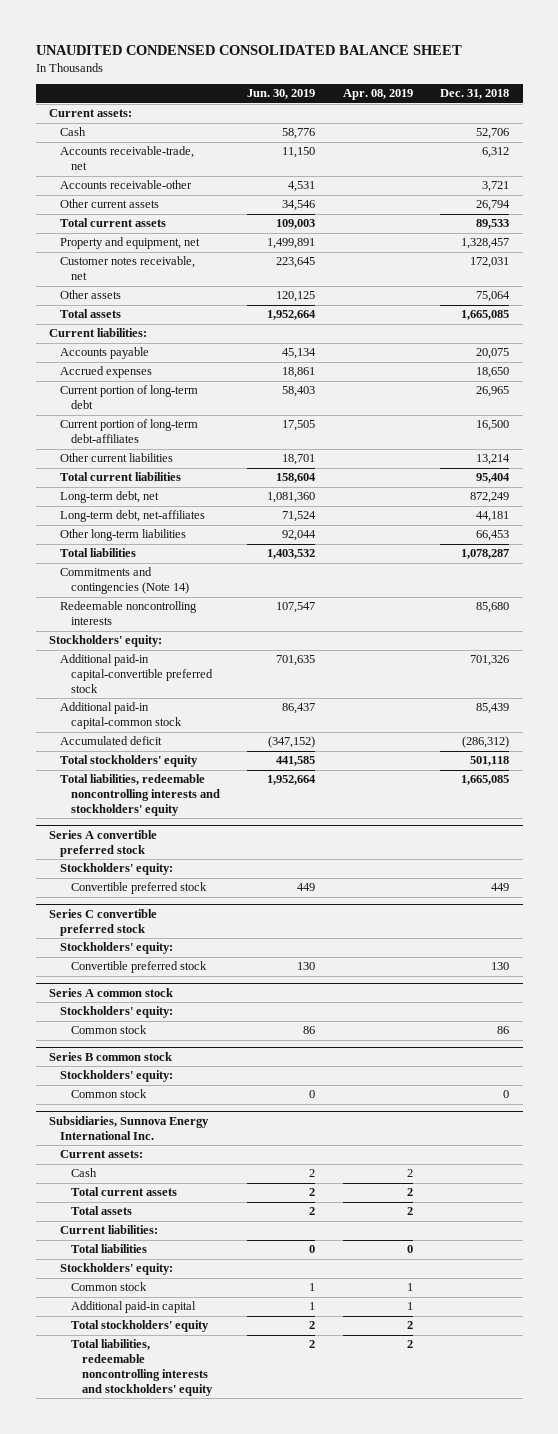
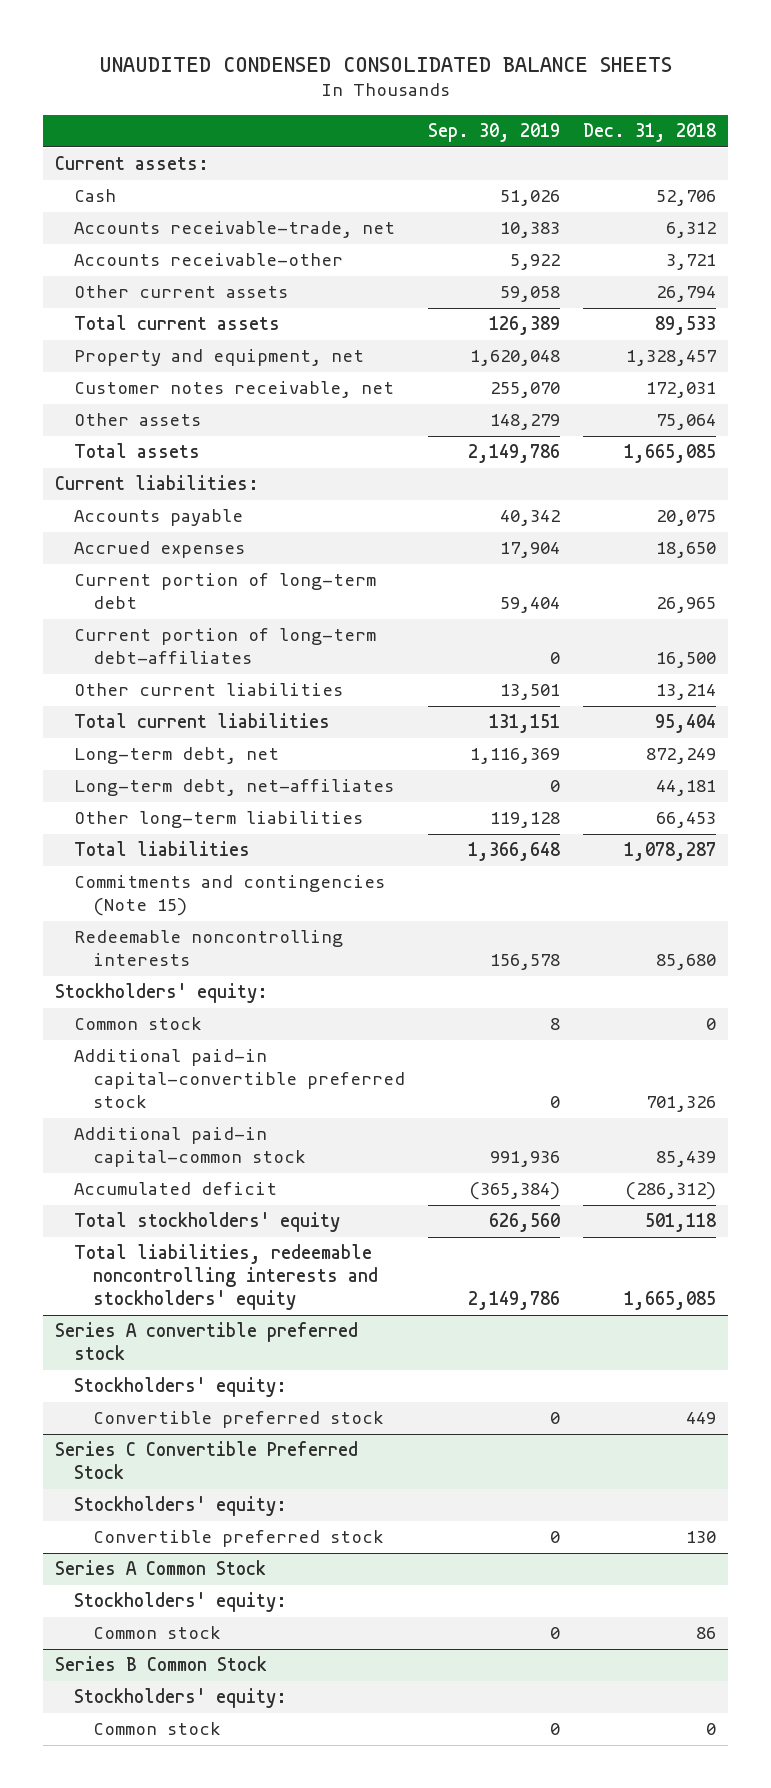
[35,44,462,55] UNAUDITED CONDENSED CONSOLIDATED BALANCE SHEET -> [98,56,672,72] UNAUDITED CONDENSED CONSOLIDATED BALANCE SHEETS
[247,89,316,100] Jun. 30, 2019 -> none
[342,89,413,101] Apr. 08, 2019 -> none
none -> [427,123,560,143] Sep. 30, 2019
[60,567,190,595] Commitments and contingencies (Note 14) -> [73,875,385,917] Commitments and contingencies (Note 15)
none -> [73,1017,202,1031] Common stock
[49,908,158,936] Series C convertible preferred stock -> [55,1441,359,1480] Series C Convertible Preferred Stock
[49,987,174,997] Series A common stock -> [55,1560,267,1576] Series A Common Stock
[49,1051,173,1061] Series B common stock -> [55,1656,268,1672] Series B Common Stock
[49,1115,210,1140] Subsidiaries, Sunnova Energy International Inc. -> none
[60,1150,144,1159] Current assets: -> none
[71,1168,98,1178] Cash -> none
[71,1187,178,1197] Total current assets -> none
[71,1206,133,1216] Total assets -> none
[60,1225,159,1235] Current liabilities: -> none
[71,1244,148,1254] Total liabilities -> none
[60,1263,174,1276] Stockholders' equity: -> none
[71,1282,148,1292] Common stock -> none
[71,1301,197,1314] Additional paid-in capital -> none
[71,1320,210,1333] Total stockholders' equity -> none
[71,1339,214,1396] Total liabilities, redeemable noncontrolling interests and stockholders' equity -> none

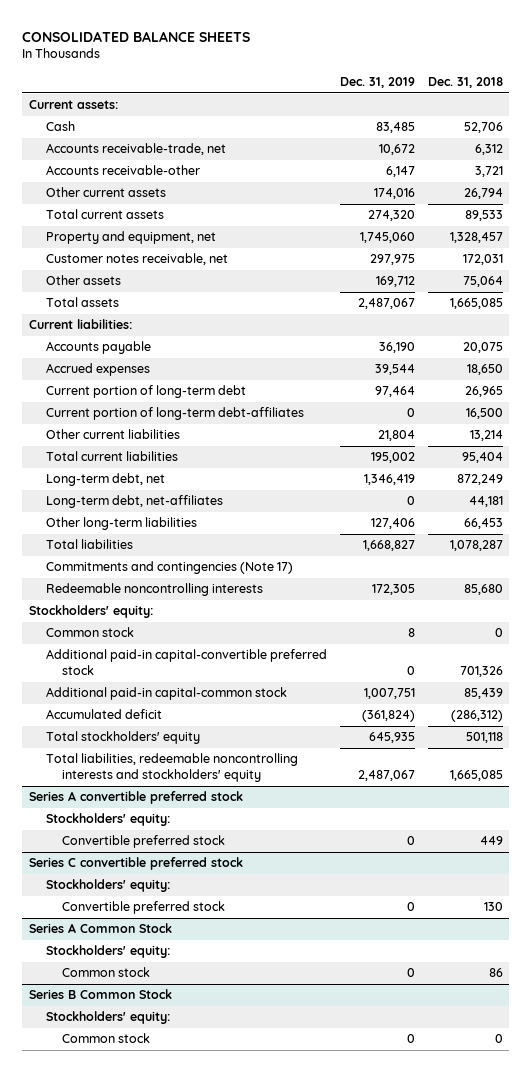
[98,56,672,72] UNAUDITED CONDENSED CONSOLIDATED BALANCE SHEETS -> [22,30,251,42] CONSOLIDATED BALANCE SHEETS
[427,123,560,143] Sep. 30, 2019 -> none
none -> [339,77,415,89] Dec. 31, 2019
[73,875,385,917] Commitments and contingencies (Note 15) -> [45,561,293,575] Commitments and contingencies (Note 17)
[55,1441,359,1480] Series C Convertible Preferred Stock -> [29,857,244,871] Series C convertible preferred stock

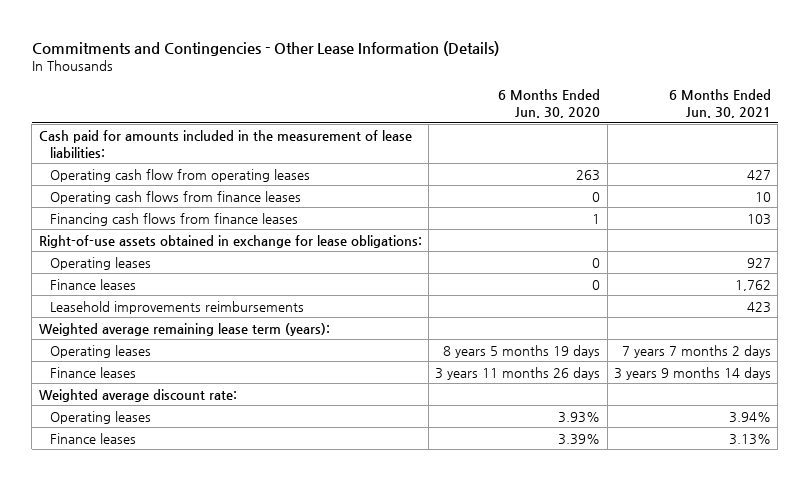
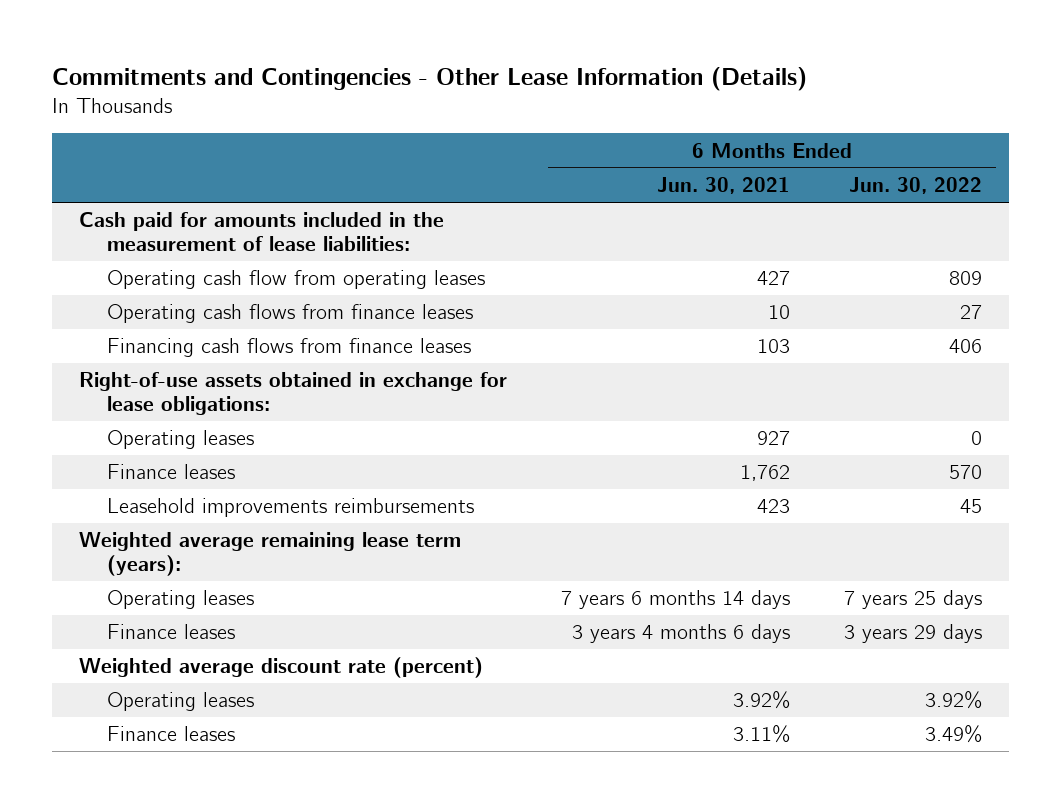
[498,89,601,119] 6 Months Ended Jun. 30, 2020 -> none
none -> [849,177,983,195] Jun. 30, 2022
[621,344,771,358] 7 years 7 months 2 days -> [561,590,791,610] 7 years 6 months 14 days
[613,366,771,380] 3 years 9 months 14 days -> [572,624,791,644] 3 years 4 months 6 days
[38,388,237,402] Weighted average discount rate: -> [79,657,484,679] Weighted average discount rate (percent)
[728,411,771,423] 3.94% -> [733,691,791,710] 3.92%
[728,433,771,445] 3.13% -> [733,725,791,744] 3.11%

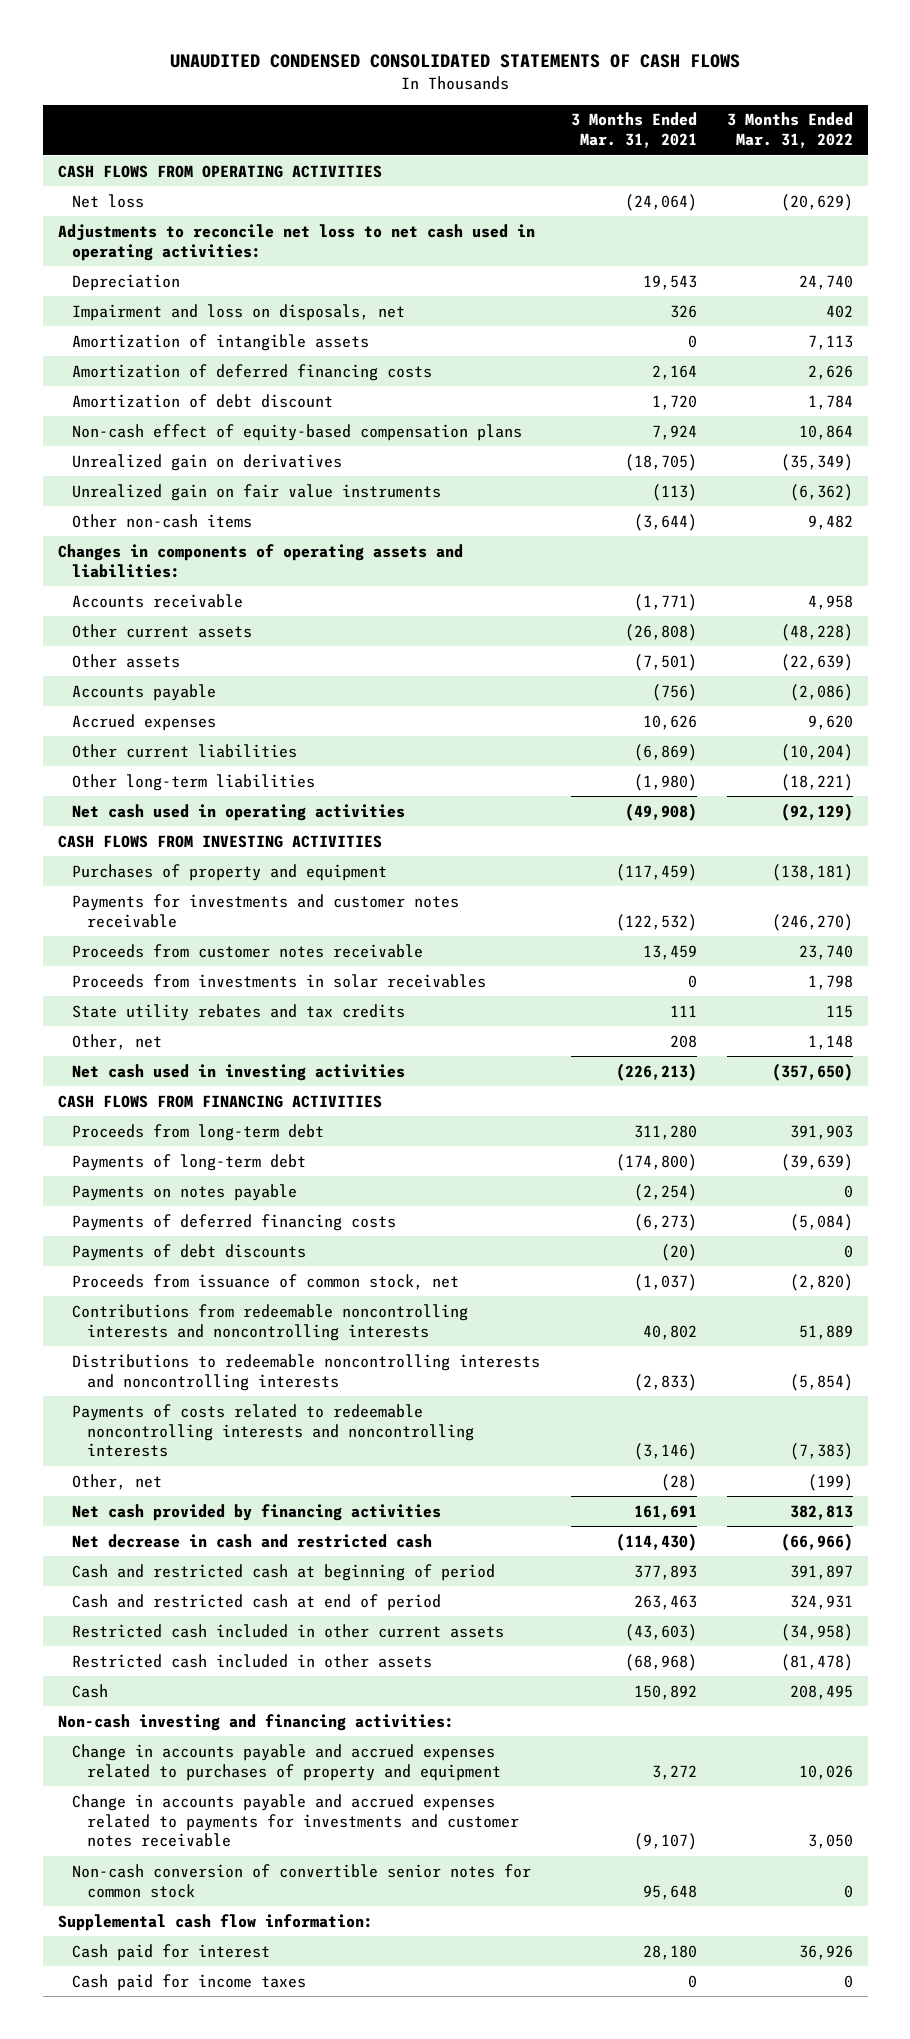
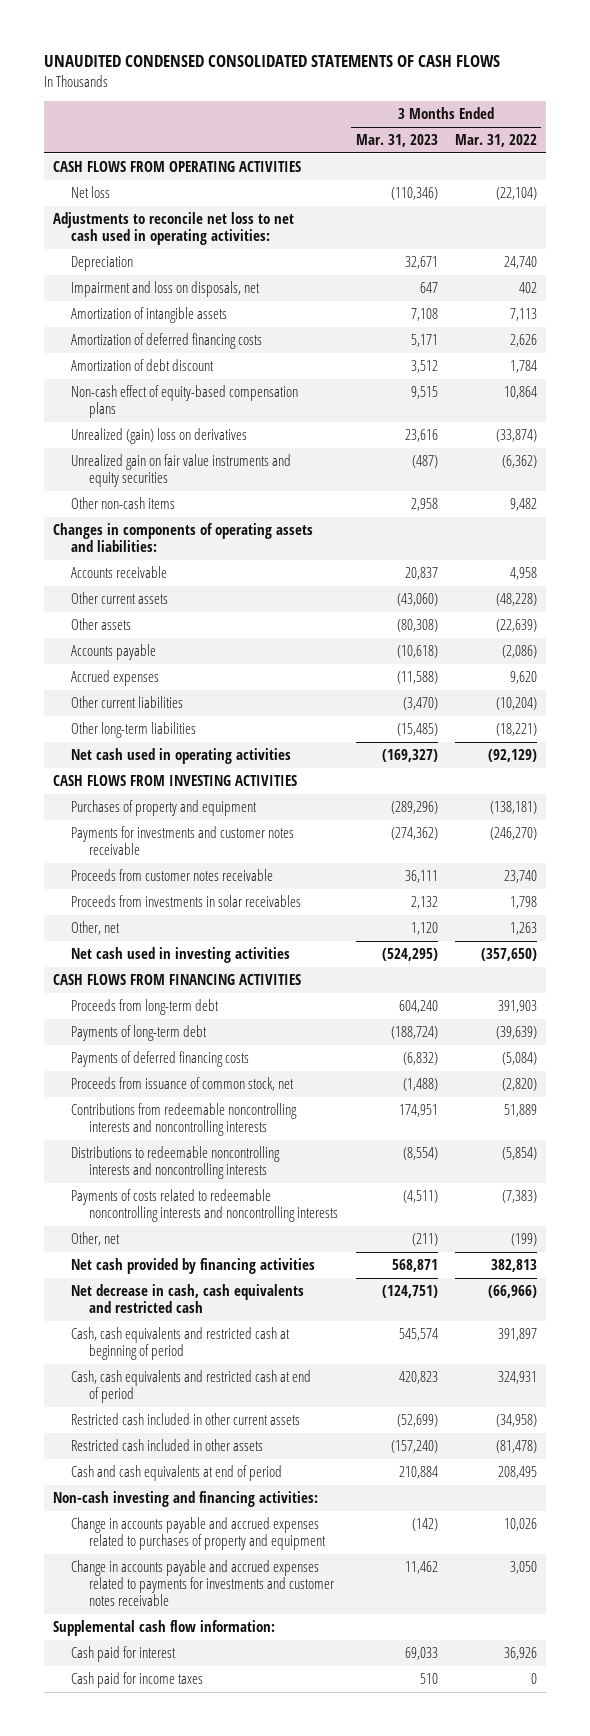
[570,112,697,149] 3 Months Ended Mar. 31, 2021 -> none
none -> [355,134,438,148] Mar. 31, 2023
[780,193,853,211] (20,629) -> [495,187,537,201] (22,104)
[72,453,343,471] Unrealized gain on derivatives -> [71,428,248,445] Unrealized (gain) loss on derivatives
[780,453,853,471] (35,349) -> [495,429,537,443] (33,874)
[72,483,442,501] Unrealized gain on fair value instruments -> [71,454,292,488] Unrealized gain on fair value instruments and equity securities
[72,1003,406,1021] State utility rebates and tax credits -> none
[807,1034,853,1050] 1,148 -> [509,922,537,936] 1,263
[72,1183,298,1201] Payments on notes payable -> none
[72,1243,307,1261] Payments of debt discounts -> none
[72,1533,433,1548] Net decrease in cash and restricted cash -> [71,1284,305,1314] Net decrease in cash, cash equivalents and restricted cash
[72,1563,496,1581] Cash and restricted cash at beginning of period -> [71,1327,291,1361] Cash, cash equivalents and restricted cash at beginning of period
[72,1593,442,1611] Cash and restricted cash at end of period -> [71,1370,312,1404] Cash, cash equivalents and restricted cash at end of period
[72,1683,109,1698] Cash -> [71,1465,283,1482] Cash and cash equivalents at end of period
[72,1863,532,1898] Non-cash conversion of convertible senior notes for common stock -> none

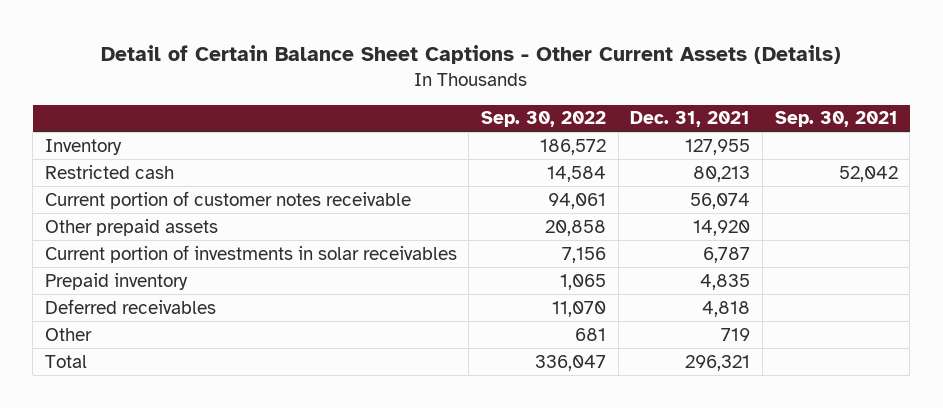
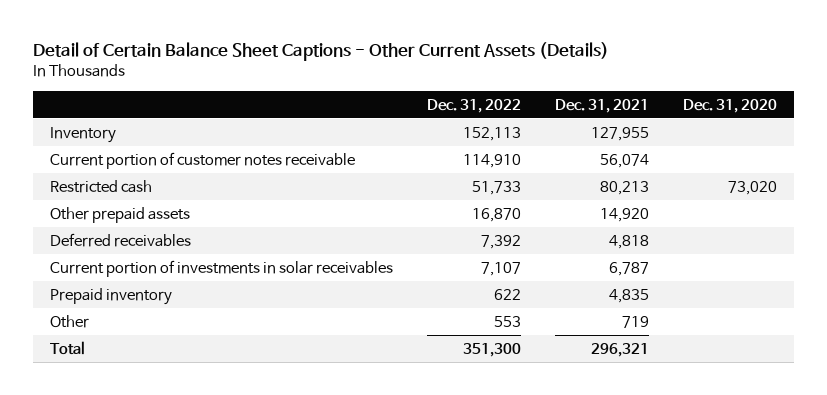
[481,111,607,128] Sep. 30, 2022 -> none
[774,111,898,128] Sep. 30, 2021 -> none
none -> [426,98,521,113] Dec. 31, 2022
none -> [682,98,777,113] Dec. 31, 2020
[44,164,174,179] Restricted cash -> [49,180,152,194] Restricted cash
[44,298,216,314] Deferred receivables -> [49,233,191,248] Deferred receivables

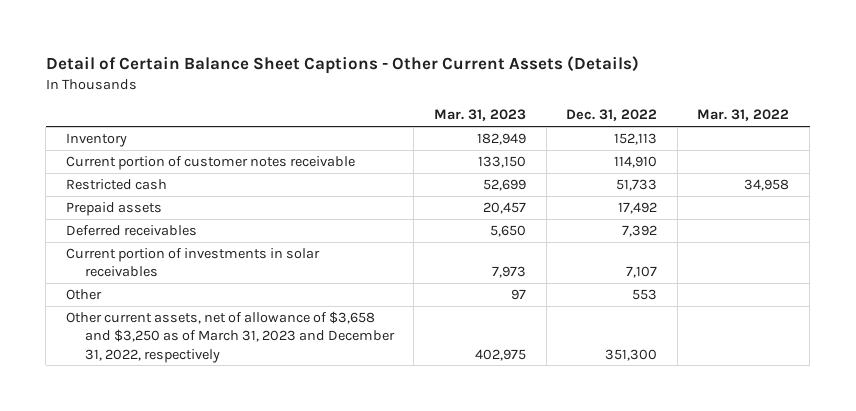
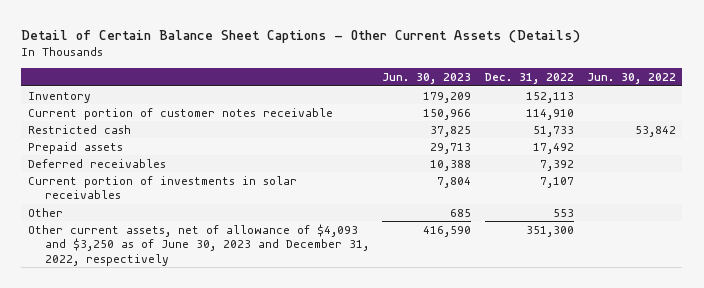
[434,109,527,122] Mar. 31, 2023 -> none
[697,109,790,122] Mar. 31, 2022 -> none
none -> [382,73,472,85] Jun. 30, 2023
none -> [586,73,676,85] Jun. 30, 2022
[66,311,395,363] Other current assets, net of allowance of $3,658 and $3,250 as of March 31, 2023 and December 31, 2022, respectively -> [27,223,370,266] Other current assets, net of allowance of $4,093 and $3,250 as of June 30, 2023 and December 31, 2022, respectively

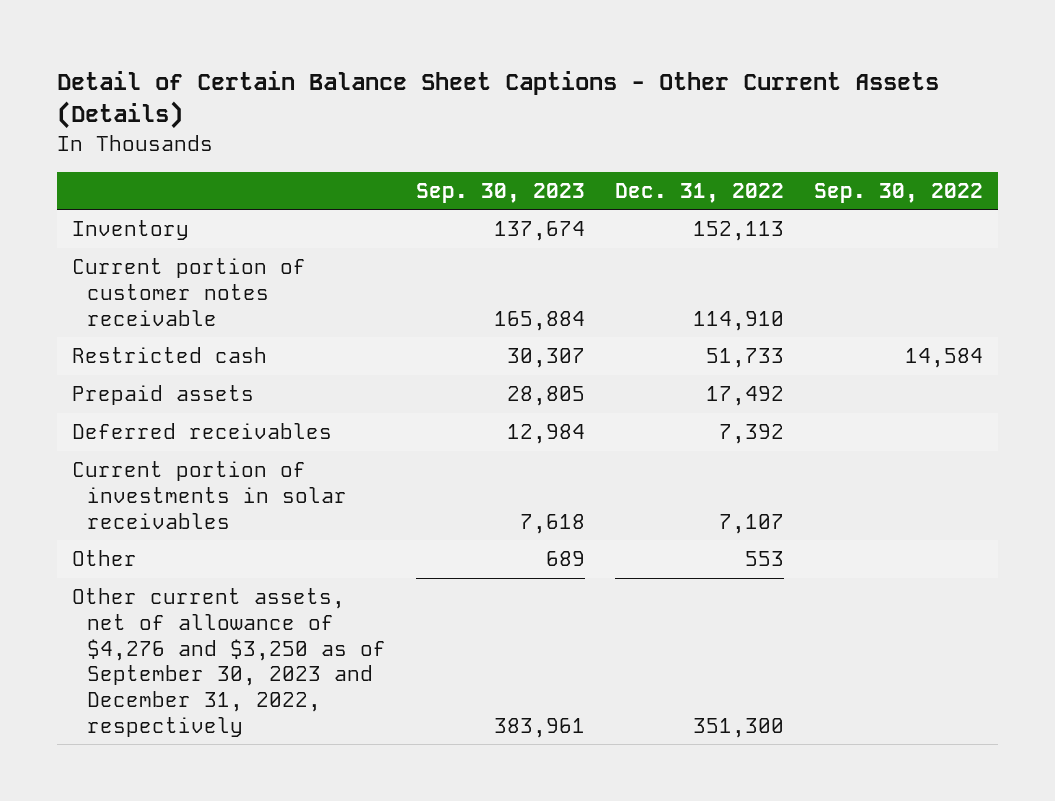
[382,73,472,85] Jun. 30, 2023 -> none
[586,73,676,85] Jun. 30, 2022 -> none
none -> [416,182,586,203] Sep. 30, 2023
none -> [814,182,984,203] Sep. 30, 2022
[27,223,370,266] Other current assets, net of allowance of $4,093 and $3,250 as of June 30, 2023 and December 31, 2022, respectively -> [72,588,387,737] Other current assets, net of allowance of $4,276 and $3,250 as of September 30, 2023 and December 31, 2022, respectively

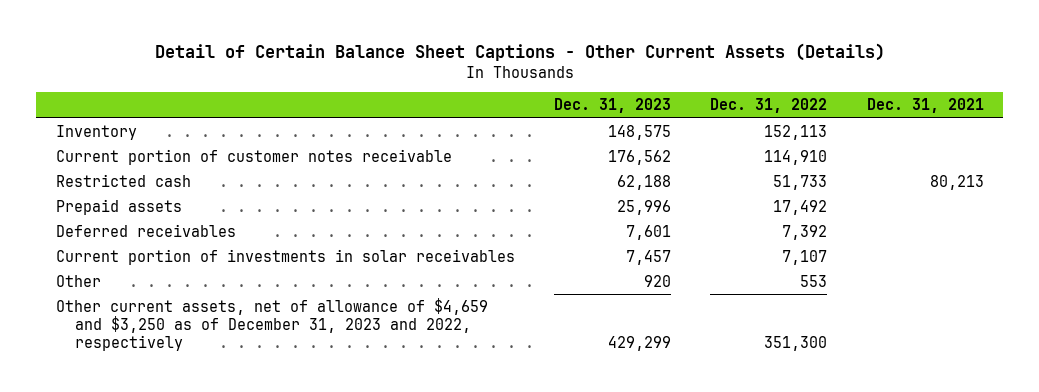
[416,182,586,203] Sep. 30, 2023 -> none
[814,182,984,203] Sep. 30, 2022 -> none
none -> [553,98,671,114] Dec. 31, 2023
none -> [866,98,984,114] Dec. 31, 2021
[72,588,387,737] Other current assets, net of allowance of $4,276 and $3,250 as of September 30, 2023 and December 31, 2022, respectively -> [55,297,488,352] Other current assets, net of allowance of $4,659 and $3,250 as of December 31, 2023 and 2022, respectively

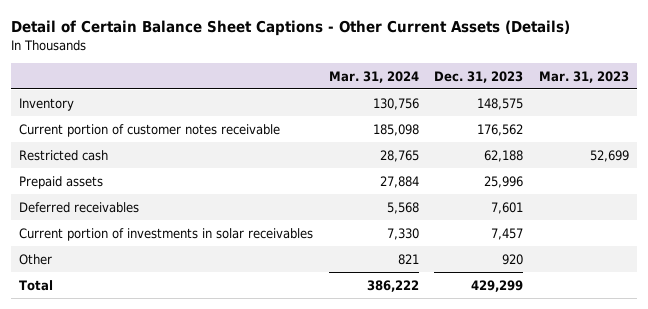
[710,98,828,114] Dec. 31, 2022 -> none
[866,98,984,114] Dec. 31, 2021 -> none
none -> [328,70,419,83] Mar. 31, 2024
none -> [538,70,629,83] Mar. 31, 2023
[55,297,488,352] Other current assets, net of allowance of $4,659 and $3,250 as of December 31, 2023 and 2022, respectively -> [19,279,54,291] Total

